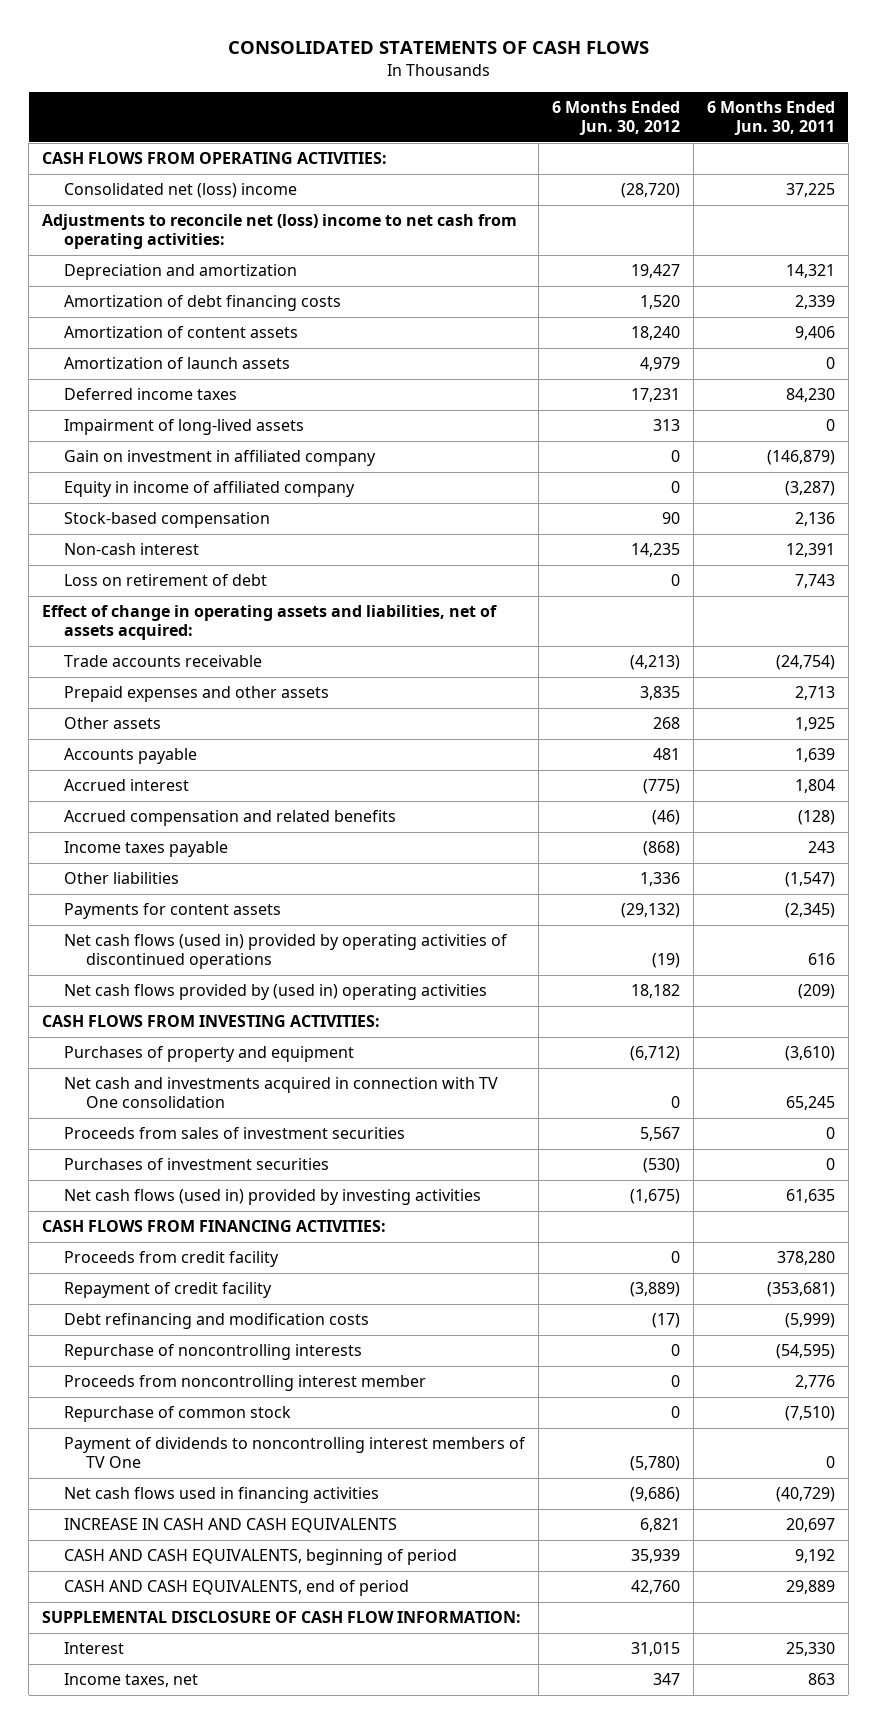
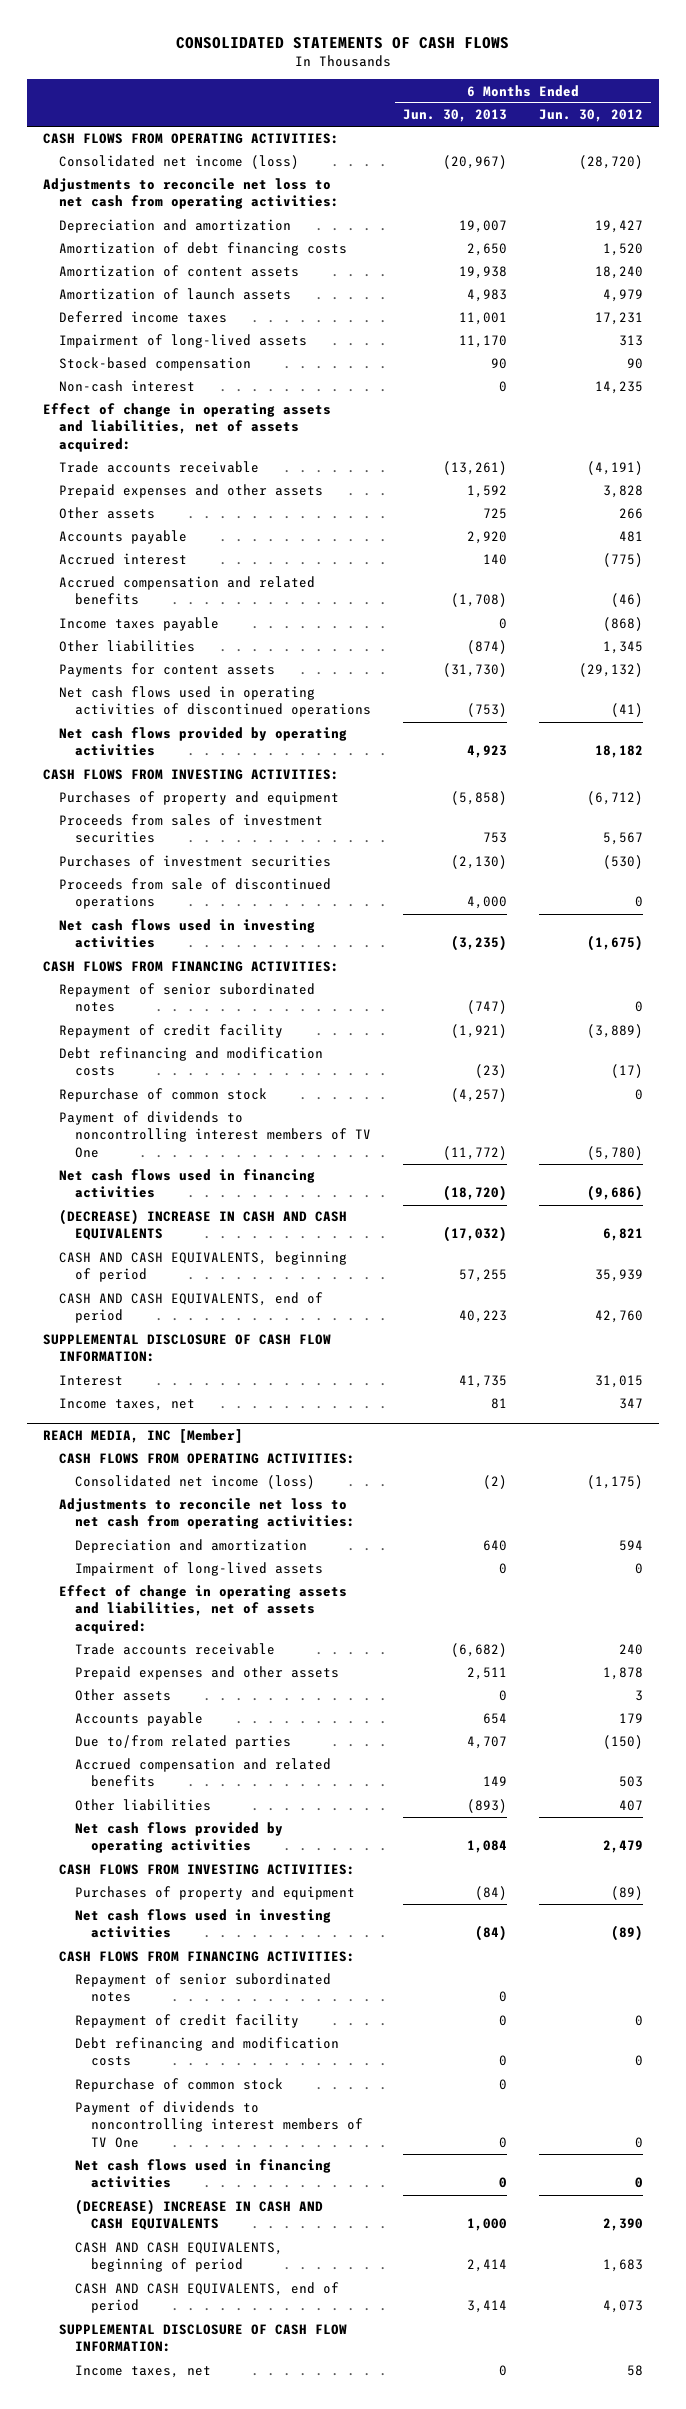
[706,101,835,135] 6 Months Ended Jun. 30, 2011 -> none
none -> [403,109,508,123] Jun. 30, 2013
[64,183,298,199] Consolidated net (loss) income -> [59,155,300,170] Consolidated net income (loss)
[42,214,518,250] Adjustments to reconcile net (loss) income to net cash from operating activities: -> [43,178,340,210] Adjustments to reconcile net loss to net cash from operating activities:
[64,450,377,467] Gain on investment in affiliated company -> none
[64,481,356,498] Equity in income of affiliated company -> none
[64,574,268,587] Loss on retirement of debt -> none
[629,655,680,671] (4,213) -> [586,461,643,476] (4,191)
[639,686,680,701] 3,835 -> [602,485,643,499] 3,828
[652,717,680,730] 268 -> [618,508,643,520] 266
[639,872,680,887] 1,336 -> [602,641,643,655] 1,345
[64,934,509,970] Net cash flows (used in) provided by operating activities of discontinued operations -> [59,686,372,718] Net cash flows used in operating activities of discontinued operations
[651,953,680,969] (19) -> [610,703,643,718] (41)
[64,984,488,1001] Net cash flows provided by (used in) operating activities -> [59,727,348,757] Net cash flows provided by operating activities
[64,1077,499,1109] Net cash and investments acquired in connection with TV One consolidation -> none
none -> [59,878,332,910] Proceeds from sale of discontinued operations
[64,1189,482,1206] Net cash flows (used in) provided by investing activities -> [59,919,316,949] Net cash flows used in investing activities
[64,1251,280,1268] Proceeds from credit facility -> none
none -> [59,983,316,1013] Repayment of senior subordinated notes
[64,1344,363,1361] Repurchase of noncontrolling interests -> none
[64,1375,427,1392] Proceeds from noncontrolling interest member -> none
[64,1518,398,1534] INCREASE IN CASH AND CASH EQUIVALENTS -> [59,1209,348,1241] (DECREASE) INCREASE IN CASH AND CASH EQUIVALENTS
none -> [43,1428,244,1443] REACH MEDIA, INC [Member]
none -> [59,1453,356,1465] CASH FLOWS FROM OPERATING ACTIVITIES:
none -> [75,1475,316,1490] Consolidated net income (loss)
none -> [59,1498,356,1530] Adjustments to reconcile net loss to net cash from operating activities:
none -> [75,1539,308,1554] Depreciation and amortization
none -> [75,1562,324,1577] Impairment of long-lived assets
none -> [59,1585,348,1634] Effect of change in operating assets and liabilities, net of assets acquired:
none -> [75,1643,276,1656] Trade accounts receivable
none -> [75,1666,340,1681] Prepaid expenses and other assets
none -> [75,1689,172,1702] Other assets
none -> [75,1712,204,1727] Accounts payable
none -> [75,1735,292,1750] Due to/from related parties
none -> [75,1758,332,1788] Accrued compensation and related benefits
none -> [75,1799,212,1812] Other liabilities
none -> [75,1822,284,1854] Net cash flows provided by operating activities
none -> [59,1864,356,1876] CASH FLOWS FROM INVESTING ACTIVITIES:
none -> [75,1886,356,1901] Purchases of property and equipment
none -> [75,1909,332,1939] Net cash flows used in investing activities
none -> [59,1951,356,1963] CASH FLOWS FROM FINANCING ACTIVITIES:
none -> [75,1973,332,2003] Repayment of senior subordinated notes
none -> [75,2014,300,2029] Repayment of credit facility
none -> [75,2037,340,2067] Debt refinancing and modification costs
none -> [75,2078,284,2093] Repurchase of common stock
none -> [75,2101,364,2148] Payment of dividends to noncontrolling interest members of TV One
none -> [75,2159,332,2189] Net cash flows used in financing activities
none -> [75,2199,324,2231] (DECREASE) INCREASE IN CASH AND CASH EQUIVALENTS
none -> [75,2242,284,2273] CASH AND CASH EQUIVALENTS, beginning of period
none -> [75,2282,340,2314] CASH AND CASH EQUIVALENTS, end of period
none -> [59,2324,348,2353] SUPPLEMENTAL DISCLOSURE OF CASH FLOW INFORMATION:
none -> [75,2365,212,2379] Income taxes, net

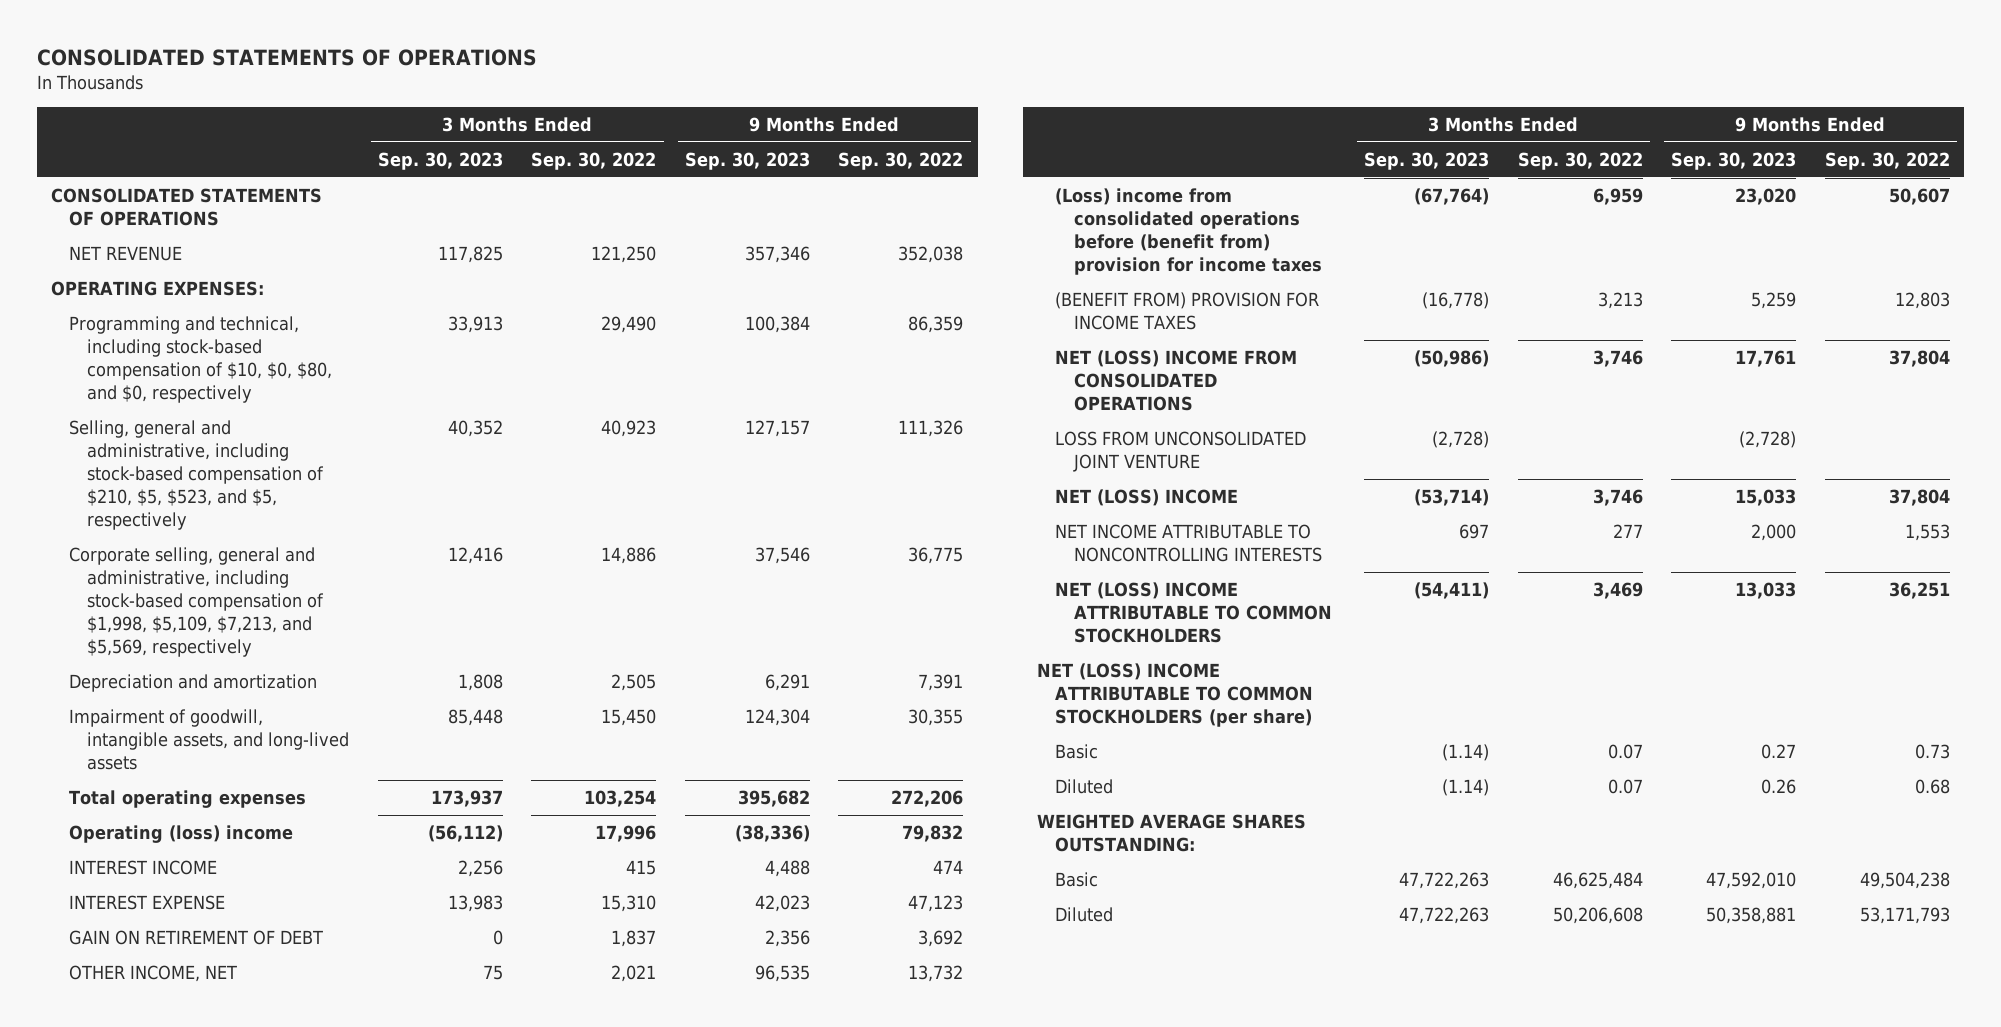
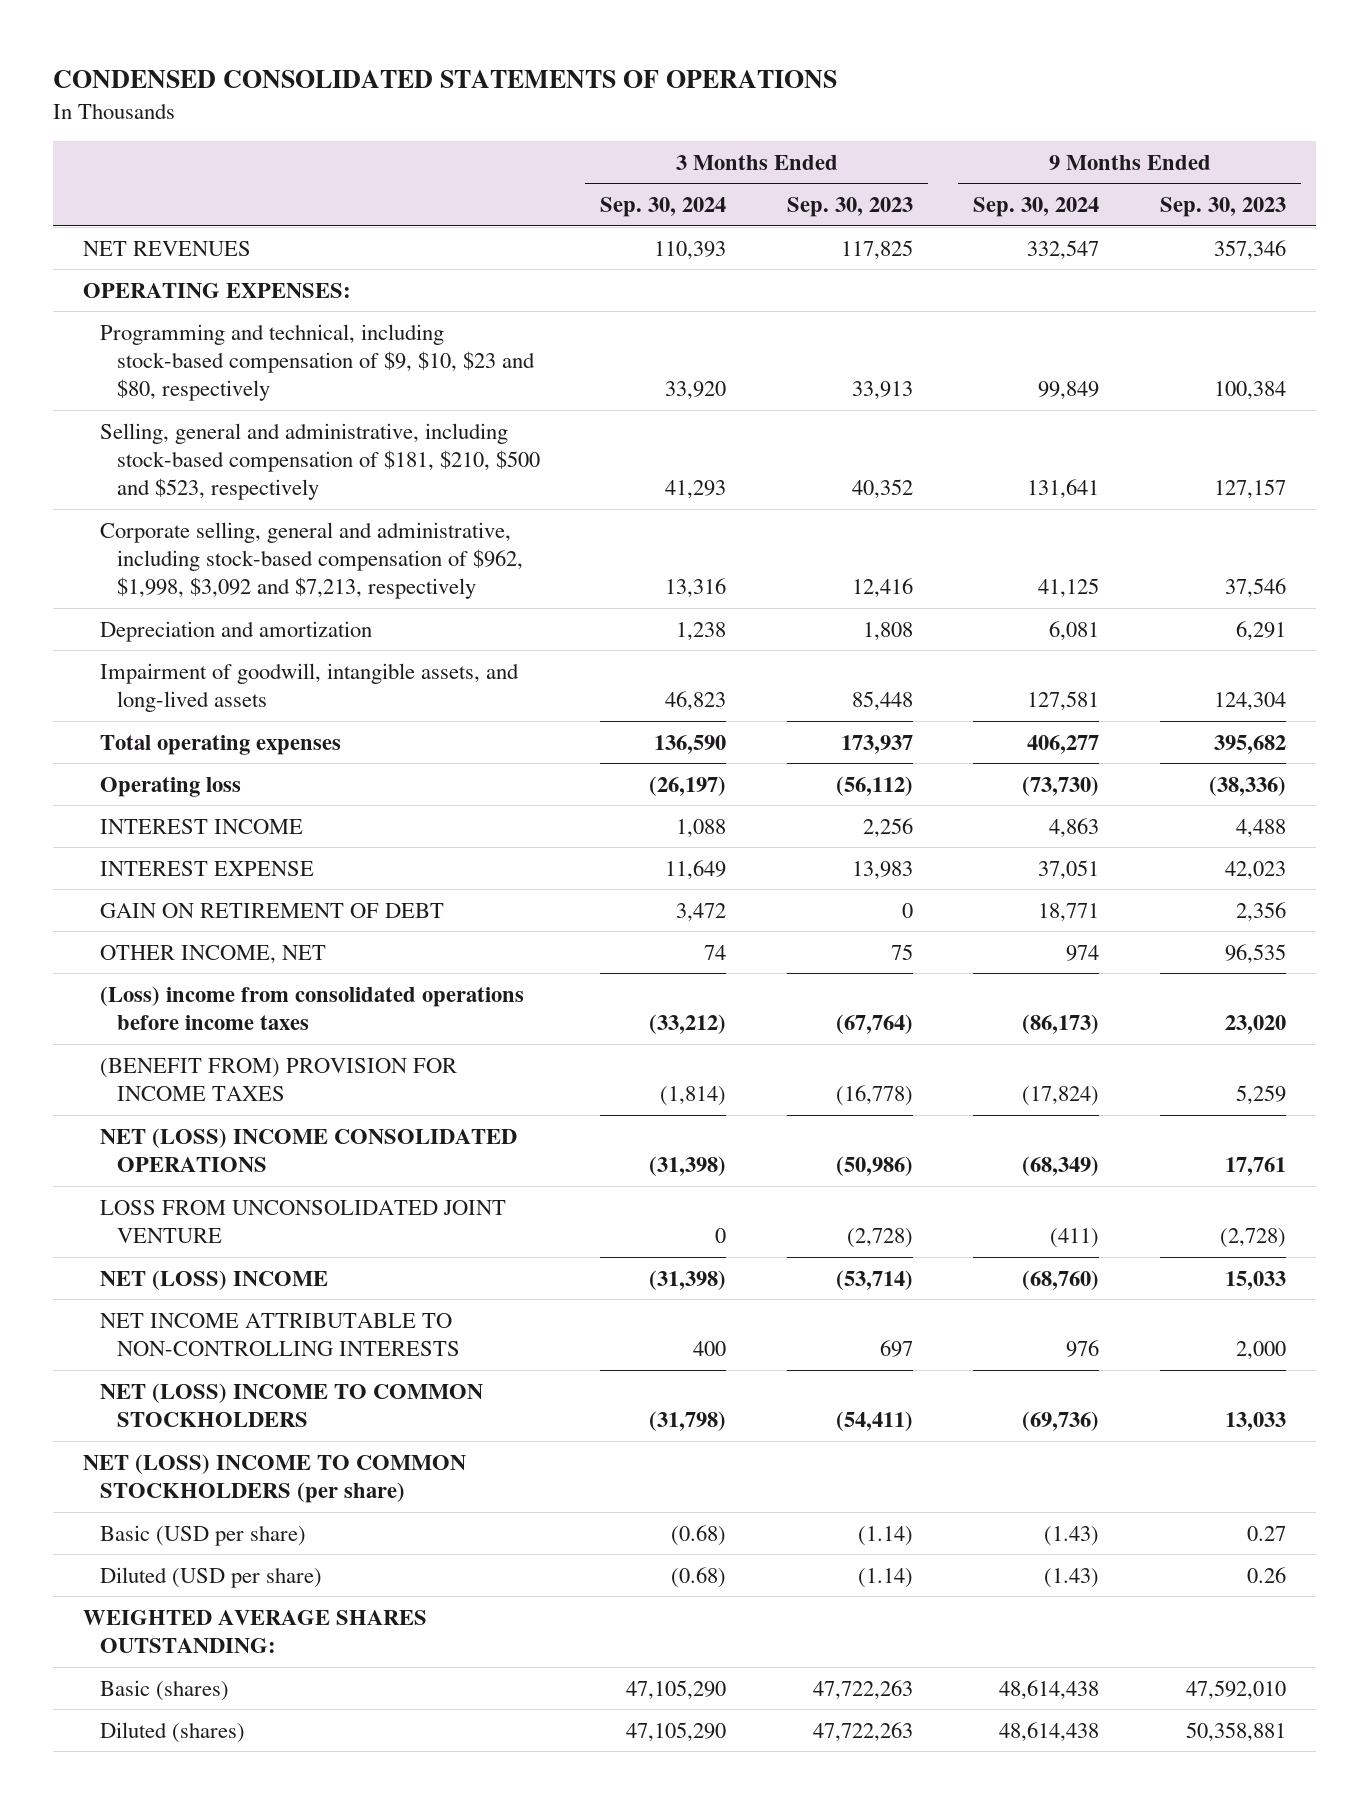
[36,48,537,66] CONSOLIDATED STATEMENTS OF OPERATIONS -> [52,69,837,88] CONDENSED CONSOLIDATED STATEMENTS OF OPERATIONS
[531,151,657,170] Sep. 30, 2022 -> none
[838,151,964,170] Sep. 30, 2022 -> none
none -> [600,197,727,218] Sep. 30, 2024
none -> [973,197,1100,218] Sep. 30, 2024
[50,188,322,226] CONSOLIDATED STATEMENTS OF OPERATIONS -> none
[69,246,183,262] NET REVENUE -> [82,240,251,256] NET REVENUES
[69,316,333,403] Programming and technical, including stock-based compensation of $10, $0, $80, and $0, respectively -> [99,323,535,402] Programming and technical, including stock-based compensation of $9, $10, $23 and $80, respectively
[69,420,325,530] Selling, general and administrative, including stock-based compensation of $210, $5, $523, and $5, respectively -> [99,422,540,501] Selling, general and administrative, including stock-based compensation of $181, $210, $500 and $523, respectively
[69,547,325,657] Corporate selling, general and administrative, including stock-based compensation of $1,998, $5,109, $7,213, and $5,569, respectively -> [99,521,523,600] Corporate selling, general and administrative, including stock-based compensation of $962, $1,998, $3,092 and $7,213, respectively
[69,825,294,844] Operating (loss) income -> [99,776,241,797] Operating loss
[1055,188,1322,275] (Loss) income from consolidated operations before (benefit from) provision for income taxes -> [99,985,524,1030] (Loss) income from consolidated operations before income taxes
[1055,350,1298,411] NET (LOSS) INCOME FROM CONSOLIDATED OPERATIONS -> [99,1127,517,1172] NET (LOSS) INCOME CONSOLIDATED OPERATIONS
[1055,524,1322,562] NET INCOME ATTRIBUTABLE TO NONCONTROLLING INTERESTS -> [99,1312,460,1356] NET INCOME ATTRIBUTABLE TO NON-CONTROLLING INTERESTS
[1055,582,1332,643] NET (LOSS) INCOME ATTRIBUTABLE TO COMMON STOCKHOLDERS -> [99,1382,483,1427] NET (LOSS) INCOME TO COMMON STOCKHOLDERS
[1037,663,1314,727] NET (LOSS) INCOME ATTRIBUTABLE TO COMMON STOCKHOLDERS (per share) -> [82,1453,466,1503] NET (LOSS) INCOME TO COMMON STOCKHOLDERS (per share)
[1055,744,1099,760] Basic -> [99,1524,306,1546] Basic (USD per share)
[1055,779,1114,795] Diluted -> [99,1566,322,1588] Diluted (USD per share)
[1055,872,1099,888] Basic -> [99,1679,229,1701] Basic (shares)
[1055,907,1114,923] Diluted -> [99,1721,245,1743] Diluted (shares)

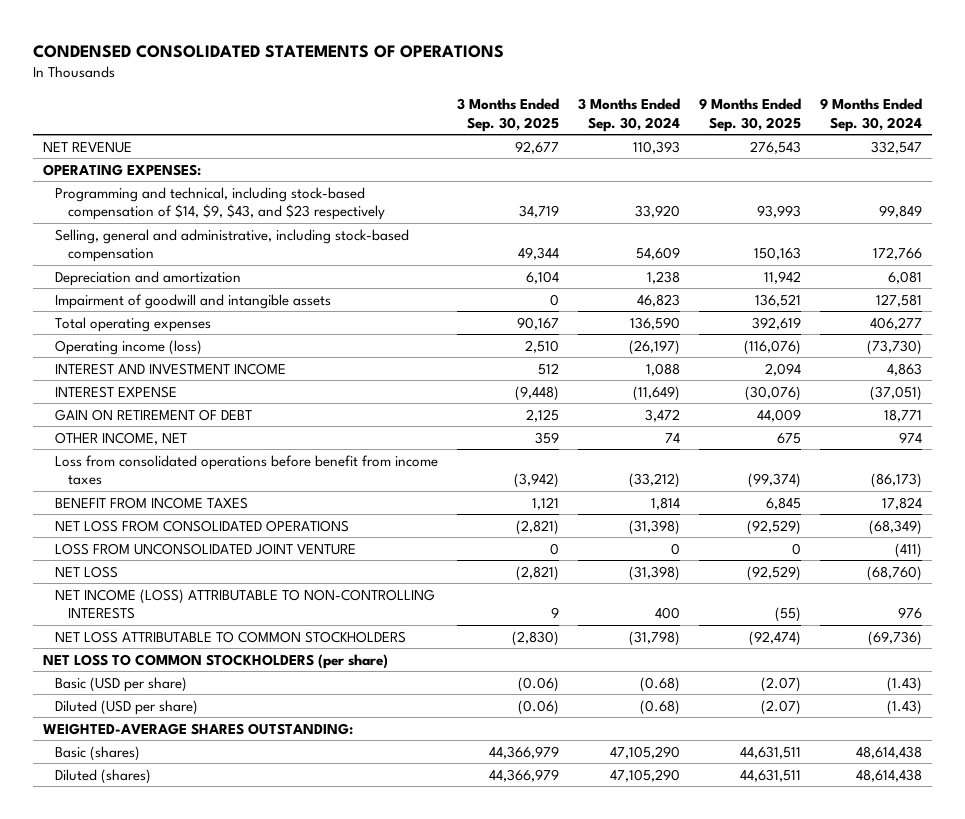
[786,197,913,218] Sep. 30, 2023 -> none
[1159,197,1286,218] Sep. 30, 2023 -> none
none -> [457,97,560,132] 3 Months Ended Sep. 30, 2025
none -> [699,97,802,132] 9 Months Ended Sep. 30, 2025
[82,240,251,256] NET REVENUES -> [42,141,132,153] NET REVENUE
[99,521,523,600] Corporate selling, general and administrative, including stock-based compensation of $962, $1,998, $3,092 and $7,213, respectively -> none
[99,323,535,402] Programming and technical, including stock-based compensation of $9, $10, $23 and $80, respectively -> [55,186,385,221] Programming and technical, including stock-based compensation of $14, $9, $43, and $23 respectively
[99,422,540,501] Selling, general and administrative, including stock-based compensation of $181, $210, $500 and $523, respectively -> [55,228,410,263] Selling, general and administrative, including stock-based compensation
[665,480,727,500] 41,293 -> [636,247,681,261] 54,609
[1027,479,1100,500] 131,641 -> [873,247,923,261] 172,766
[99,662,519,712] Impairment of goodwill, intangible assets, and long-lived assets -> [55,293,332,309] Impairment of goodwill and intangible assets
[99,776,241,797] Operating loss -> [55,339,203,355] Operating income (loss)
[99,818,303,834] INTEREST INCOME -> [55,362,287,375] INTEREST AND INVESTMENT INCOME
[665,859,727,880] 11,649 -> [633,385,681,401] (11,649)
[1038,859,1100,880] 37,051 -> [870,385,923,401] (37,051)
[99,985,524,1030] (Loss) income from consolidated operations before income taxes -> [55,454,439,486] Loss from consolidated operations before benefit from income taxes
[99,1057,457,1101] (BENEFIT FROM) PROVISION FOR INCOME TAXES -> [55,496,249,509] BENEFIT FROM INCOME TAXES
[660,1085,727,1106] (1,814) -> [651,496,681,510] 1,814
[1022,1085,1100,1106] (17,824) -> [882,496,923,510] 17,824
[99,1127,517,1172] NET (LOSS) INCOME CONSOLIDATED OPERATIONS -> [55,519,350,532] NET LOSS FROM CONSOLIDATED OPERATIONS
[99,1269,328,1290] NET (LOSS) INCOME -> [55,565,119,578] NET LOSS
[99,1312,460,1356] NET INCOME ATTRIBUTABLE TO NON-CONTROLLING INTERESTS -> [55,588,436,620] NET INCOME (LOSS) ATTRIBUTABLE TO NON-CONTROLLING INTERESTS
[99,1382,483,1427] NET (LOSS) INCOME TO COMMON STOCKHOLDERS -> [55,630,407,643] NET LOSS ATTRIBUTABLE TO COMMON STOCKHOLDERS
[82,1453,466,1503] NET (LOSS) INCOME TO COMMON STOCKHOLDERS (per share) -> [42,653,388,669] NET LOSS TO COMMON STOCKHOLDERS (per share)
[82,1609,427,1653] WEIGHTED AVERAGE SHARES OUTSTANDING: -> [42,722,353,735] WEIGHTED-AVERAGE SHARES OUTSTANDING:

